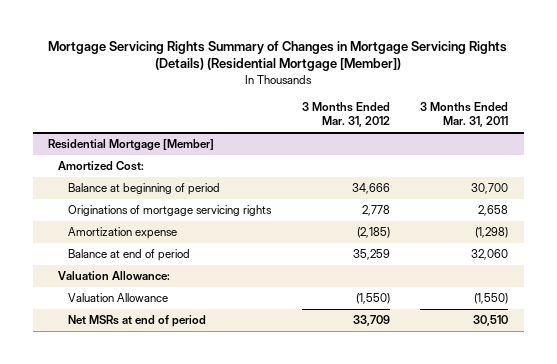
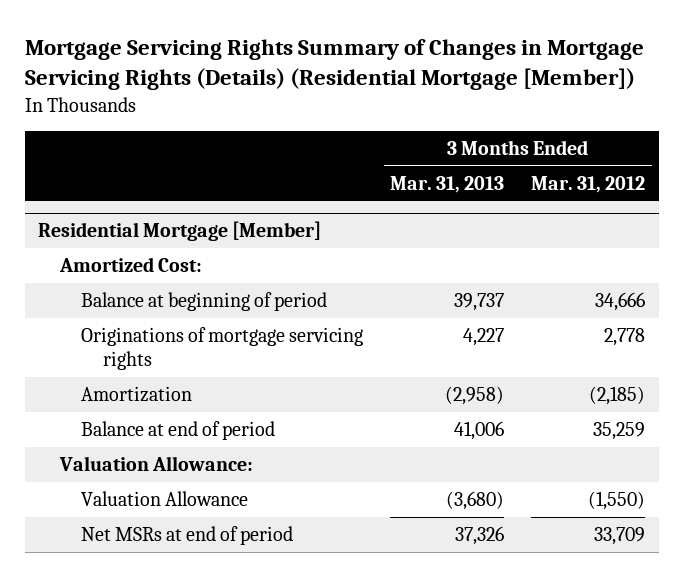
[420,101,509,128] 3 Months Ended Mar. 31, 2011 -> none
none -> [390,175,505,193] Mar. 31, 2013
[68,227,178,240] Amortization expense -> [81,385,193,402] Amortization

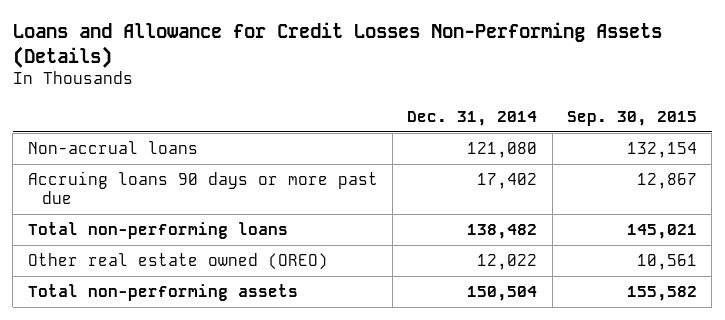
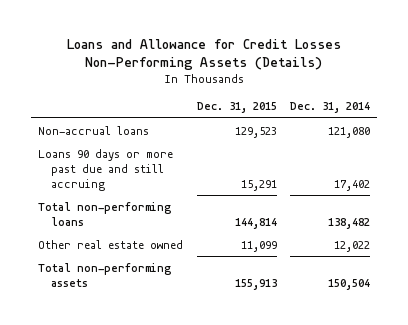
[566,110,697,126] Sep. 30, 2015 -> none
none -> [196,102,277,114] Dec. 31, 2015
[27,171,378,205] Accruing loans 90 days or more past due -> [37,148,173,191] Loans 90 days or more past due and still accruing
[27,253,328,271] Other real estate owned (OREO) -> [37,239,183,249] Other real estate owned

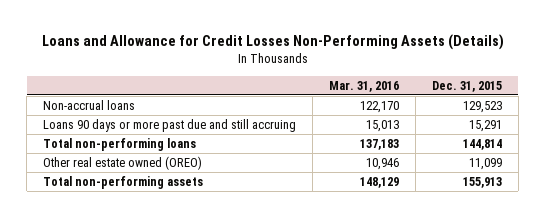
[290,102,371,114] Dec. 31, 2014 -> none
none -> [329,80,400,92] Mar. 31, 2016
[37,239,183,249] Other real estate owned -> [43,155,203,170] Other real estate owned (OREO)

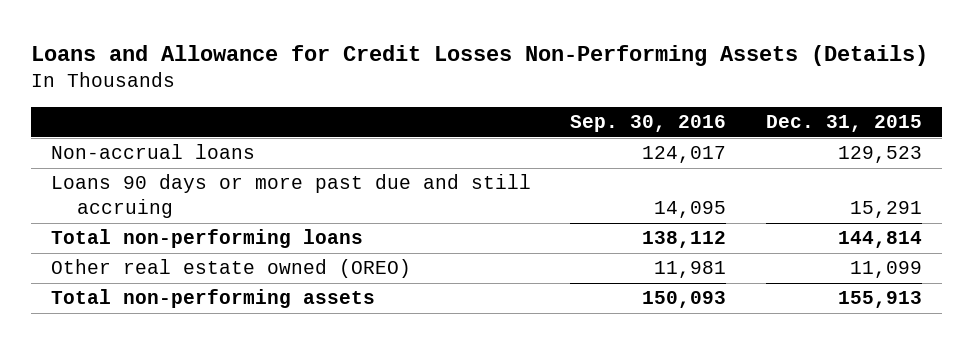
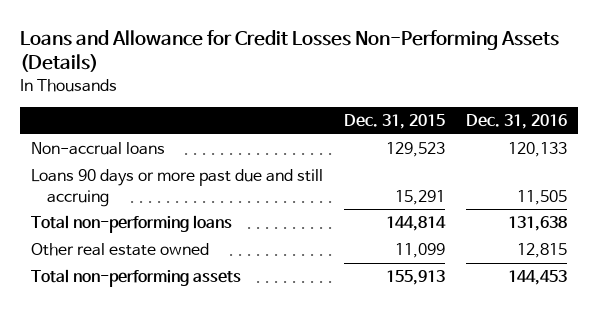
[570,114,727,132] Sep. 30, 2016 -> none
none -> [465,113,567,129] Dec. 31, 2016
[50,259,411,279] Other real estate owned (OREO) -> [30,243,209,257] Other real estate owned

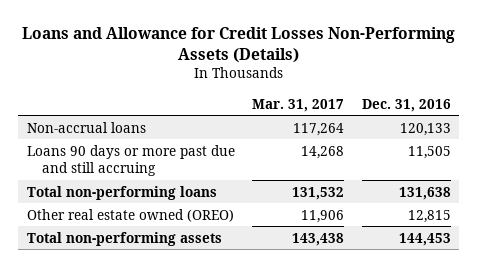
[343,113,445,129] Dec. 31, 2015 -> none
none -> [252,98,345,112] Mar. 31, 2017
[30,243,209,257] Other real estate owned -> [26,208,234,222] Other real estate owned (OREO)

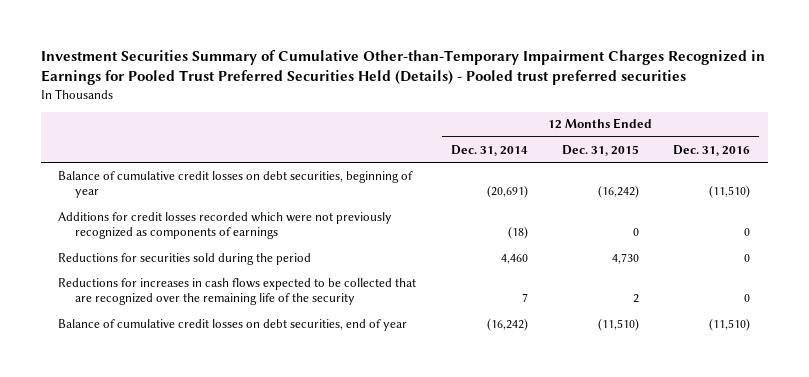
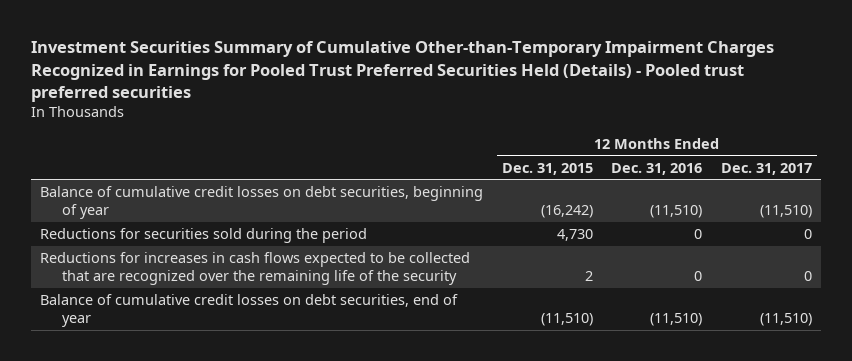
[450,144,528,156] Dec. 31, 2014 -> none
none -> [720,162,812,175] Dec. 31, 2017
[58,211,393,240] Additions for credit losses recorded which were not previously recognized as components of earnings -> none

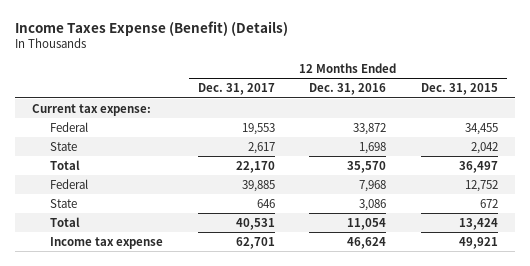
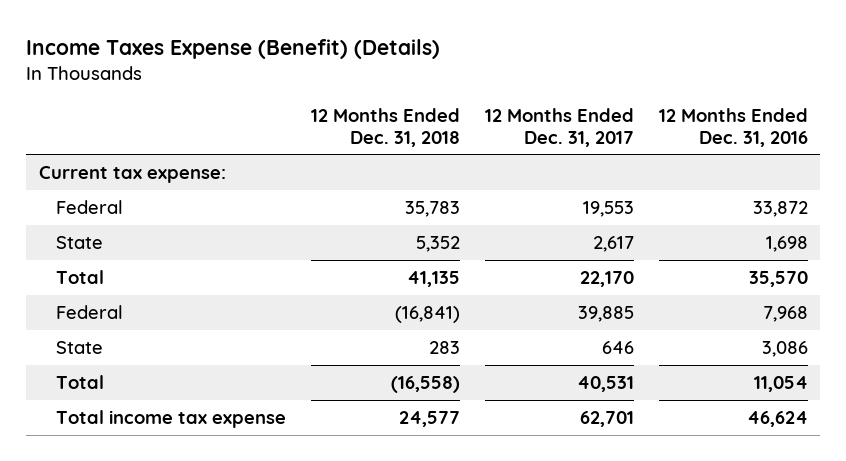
[421,83,499,96] Dec. 31, 2015 -> none
none -> [310,108,460,147] 12 Months Ended Dec. 31, 2018
[50,236,164,249] Income tax expense -> [55,409,286,428] Total income tax expense

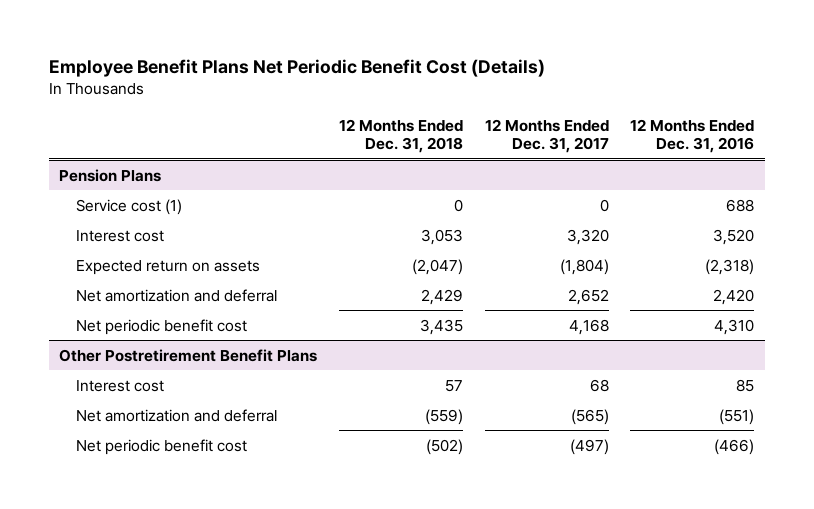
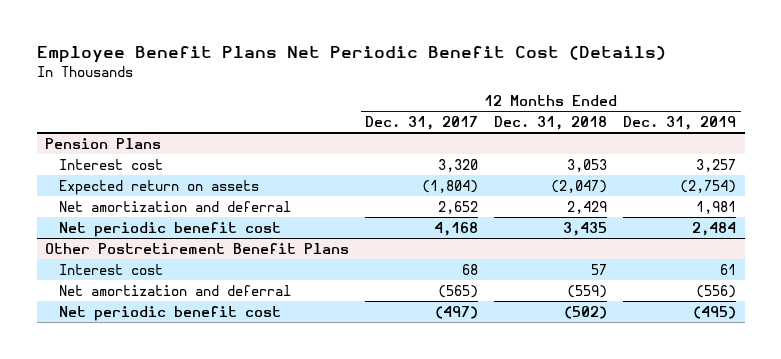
[630,118,755,153] 12 Months Ended Dec. 31, 2016 -> none
none -> [623,116,737,131] Dec. 31, 2019
[76,198,183,215] Service cost (1) -> none

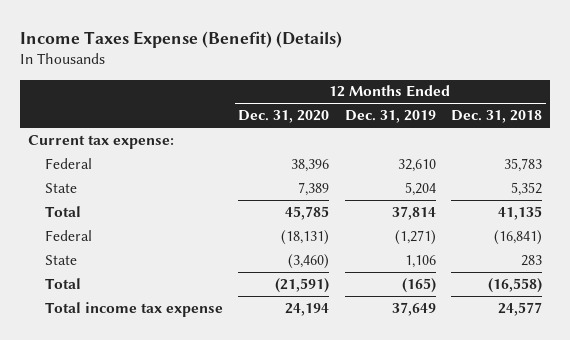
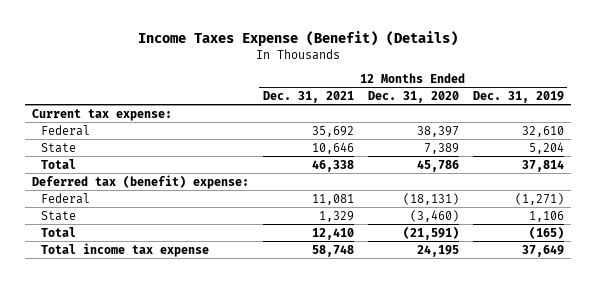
[450,110,542,124] Dec. 31, 2018 -> none
none -> [262,90,354,103] Dec. 31, 2021
[291,158,330,172] 38,396 -> [416,125,459,137] 38,397
[285,205,330,220] 45,785 -> [416,159,459,172] 45,786
none -> [31,174,249,189] Deferred tax (benefit) expense:
[285,302,330,316] 24,194 -> [416,244,459,257] 24,195

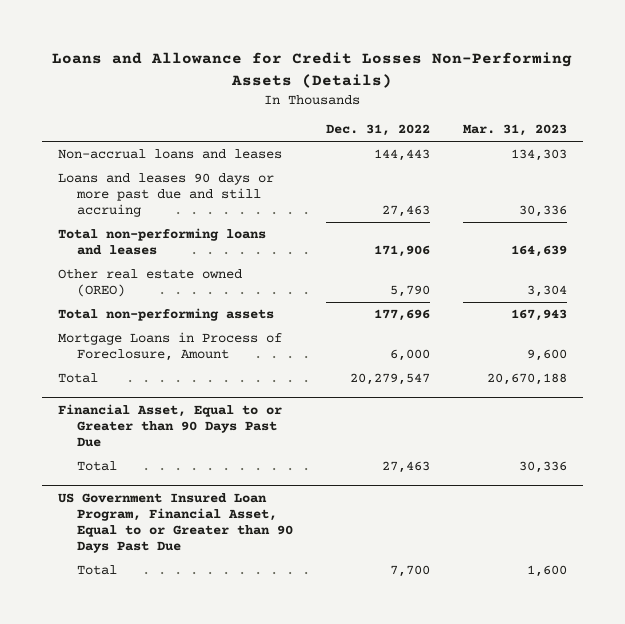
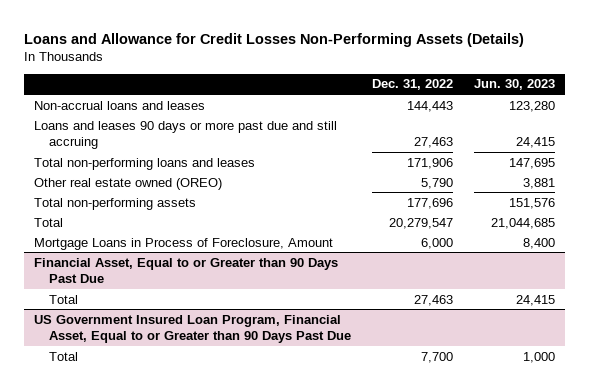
[462,124,567,137] Mar. 31, 2023 -> none
none -> [473,79,555,91] Jun. 30, 2023
[58,331,283,361] Mortgage Loans in Process of Foreclosure, Amount -> [34,237,334,250] Mortgage Loans in Process of Foreclosure, Amount

